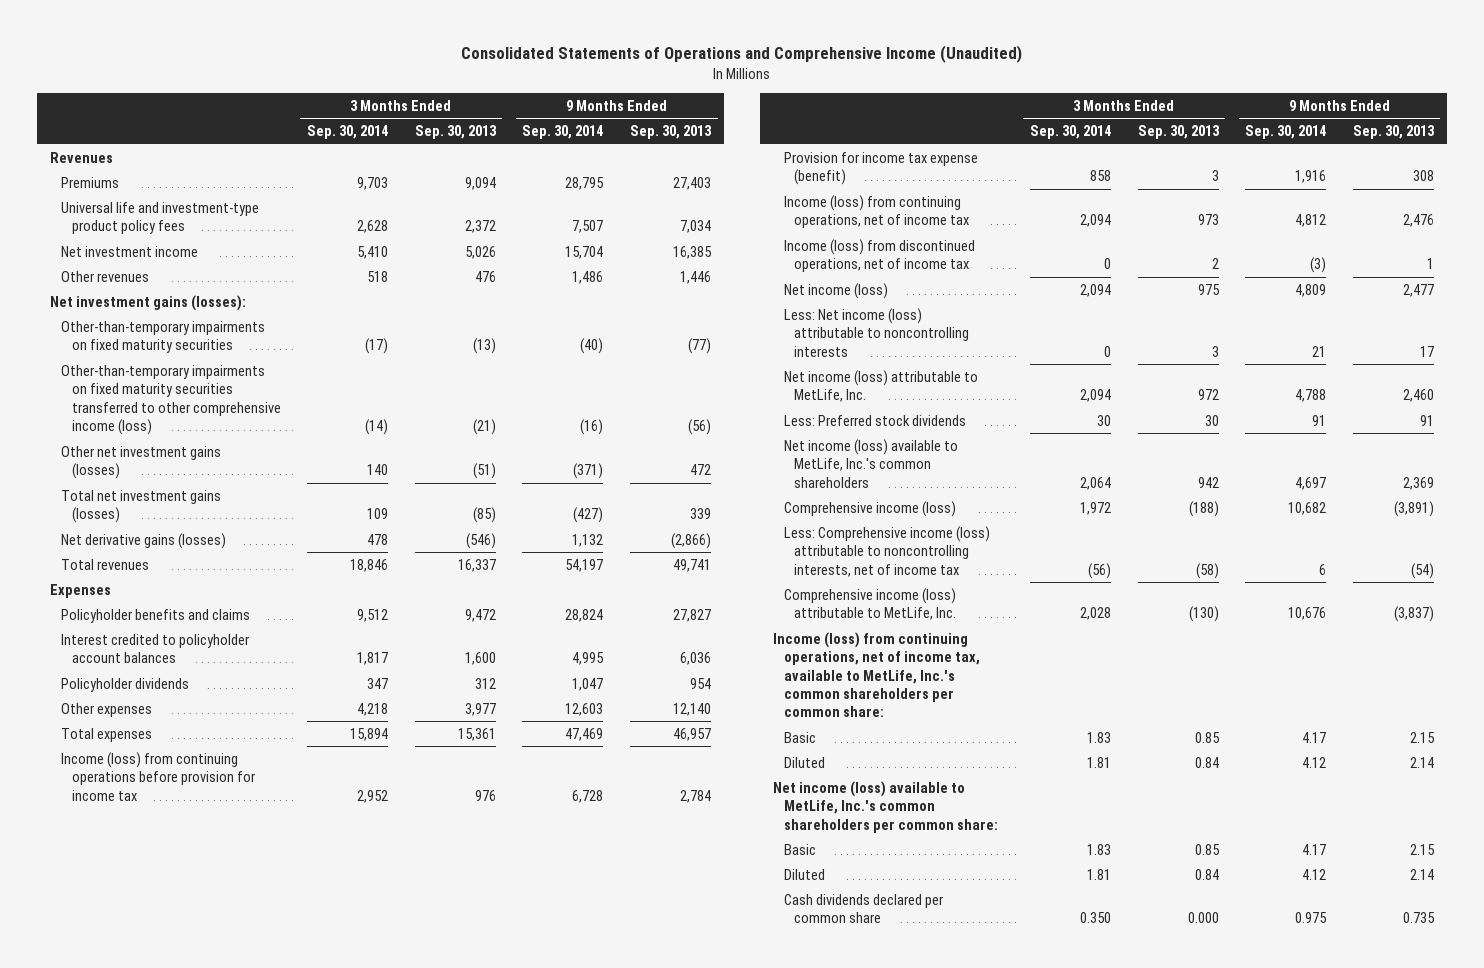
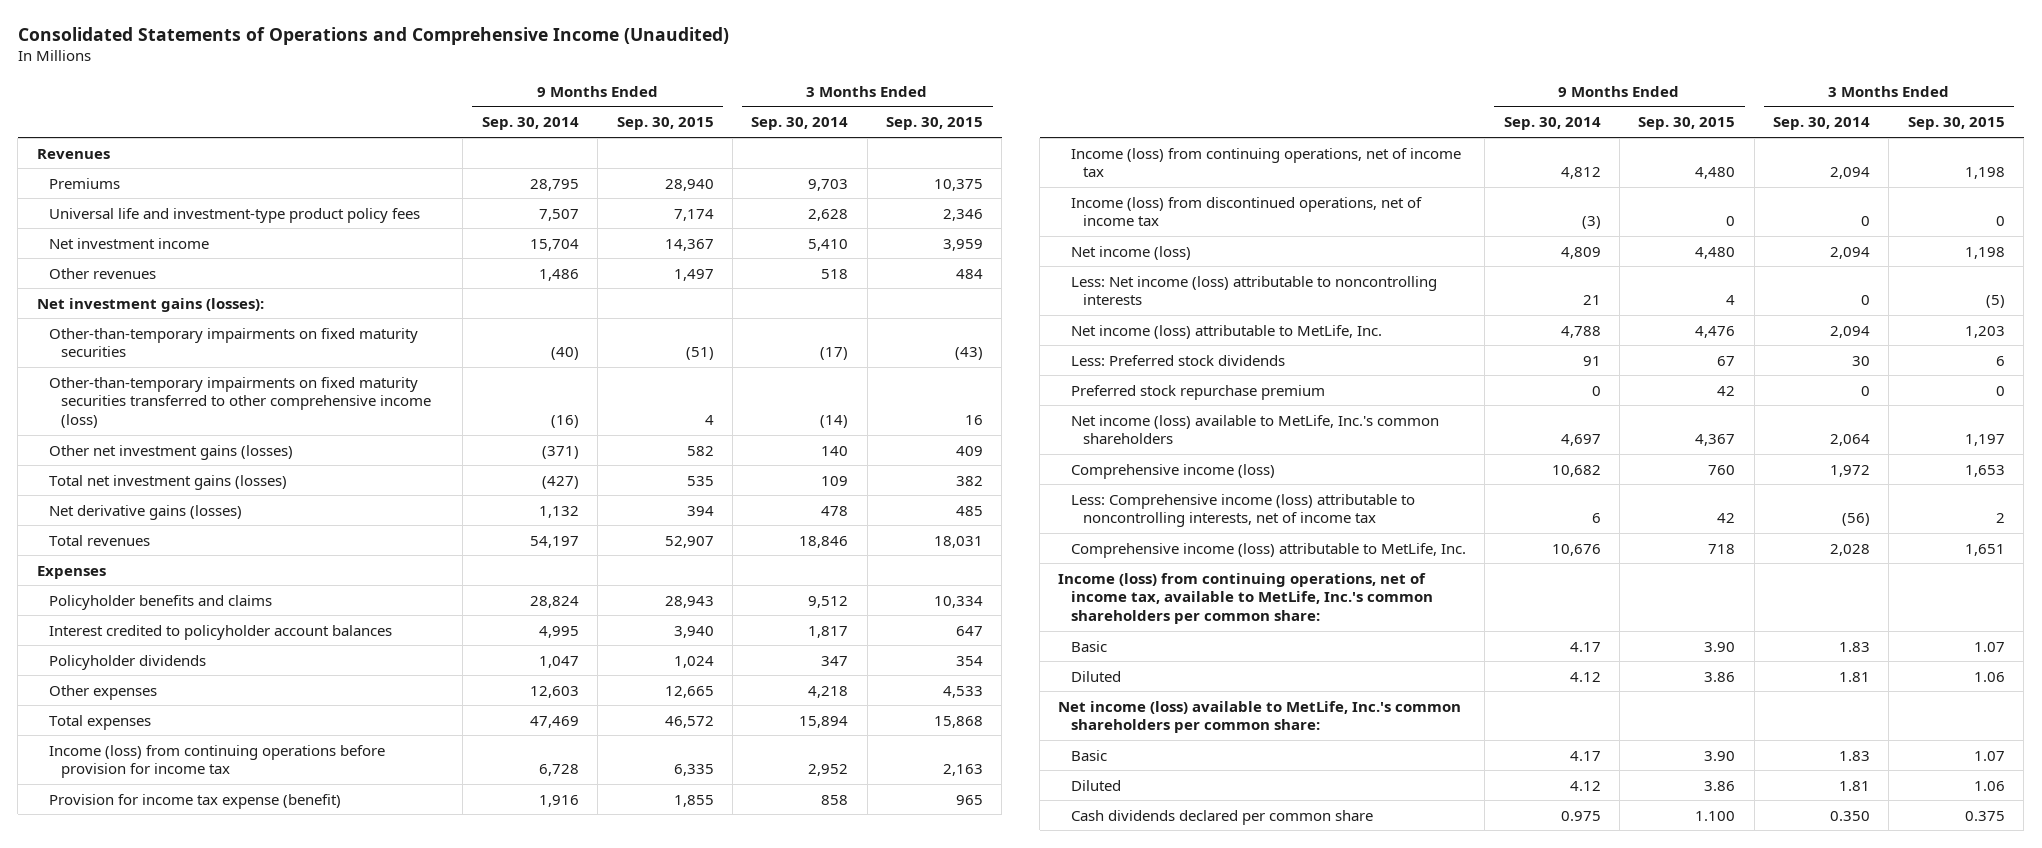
[414,125,497,140] Sep. 30, 2013 -> none
[629,125,712,140] Sep. 30, 2013 -> none
none -> [616,117,714,131] Sep. 30, 2015
none -> [886,117,984,131] Sep. 30, 2015
none -> [1070,384,1325,400] Preferred stock repurchase premium

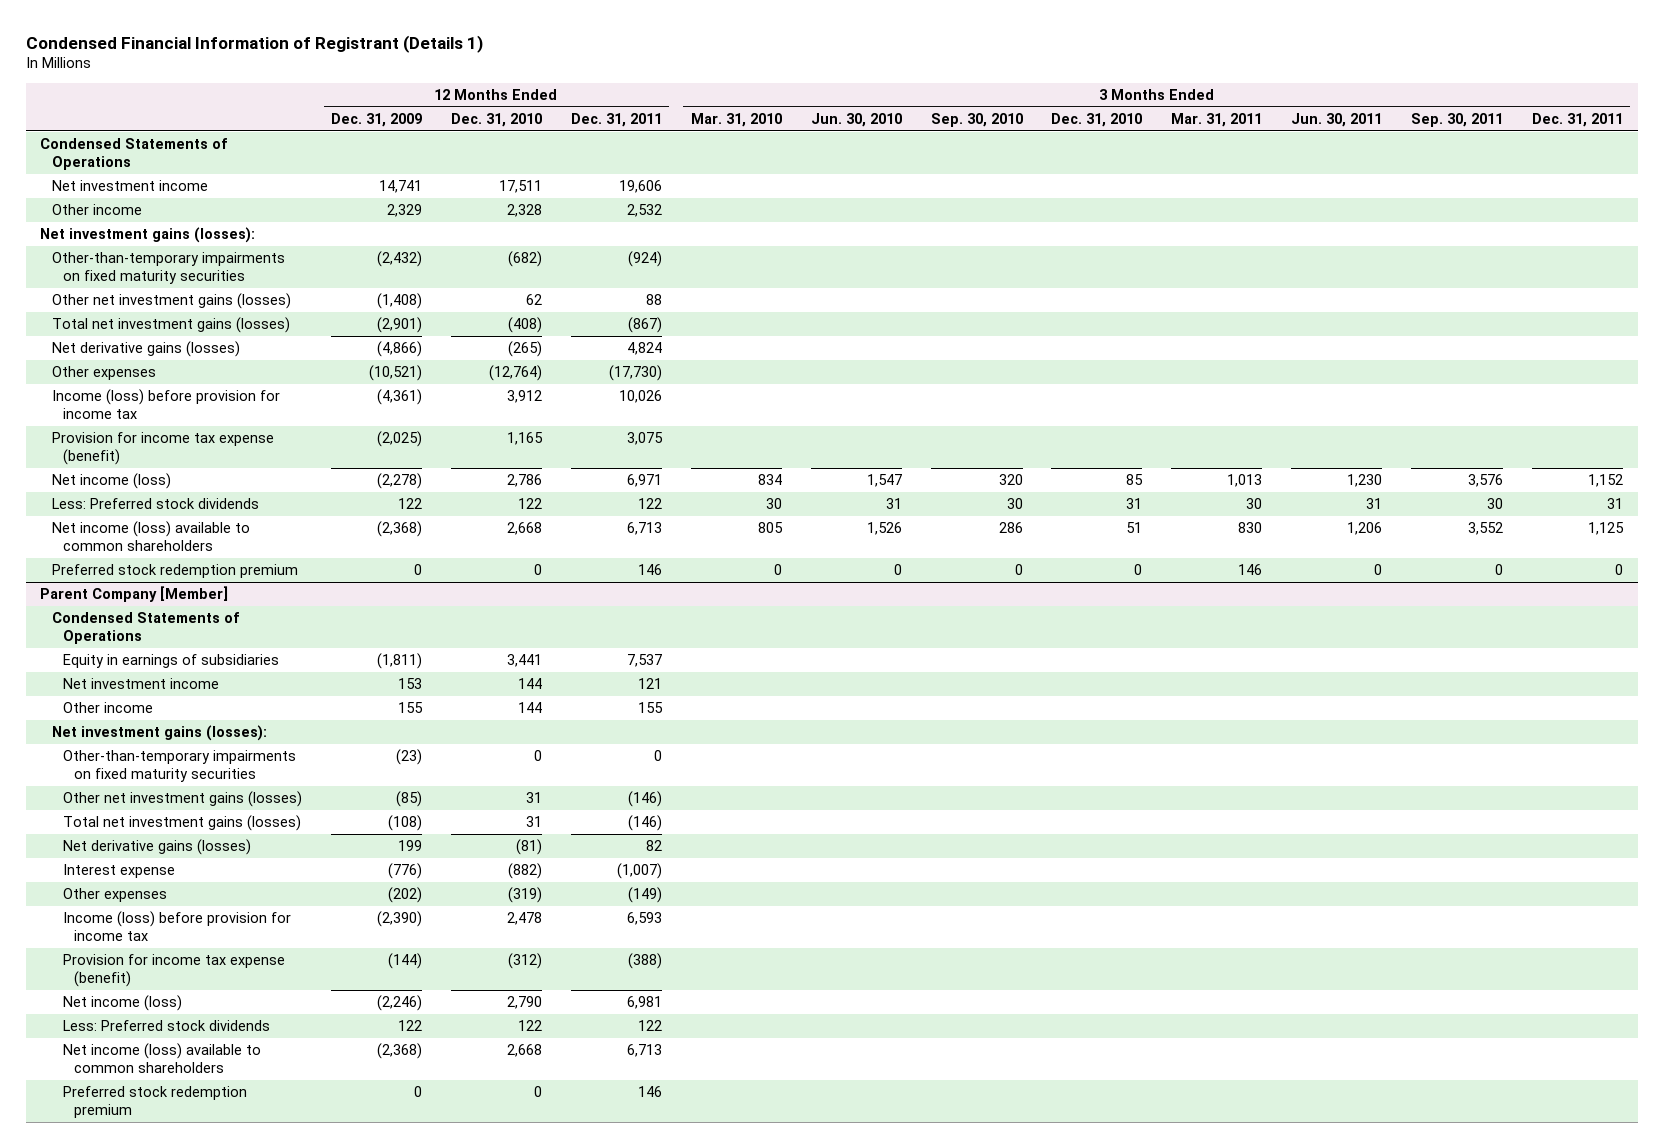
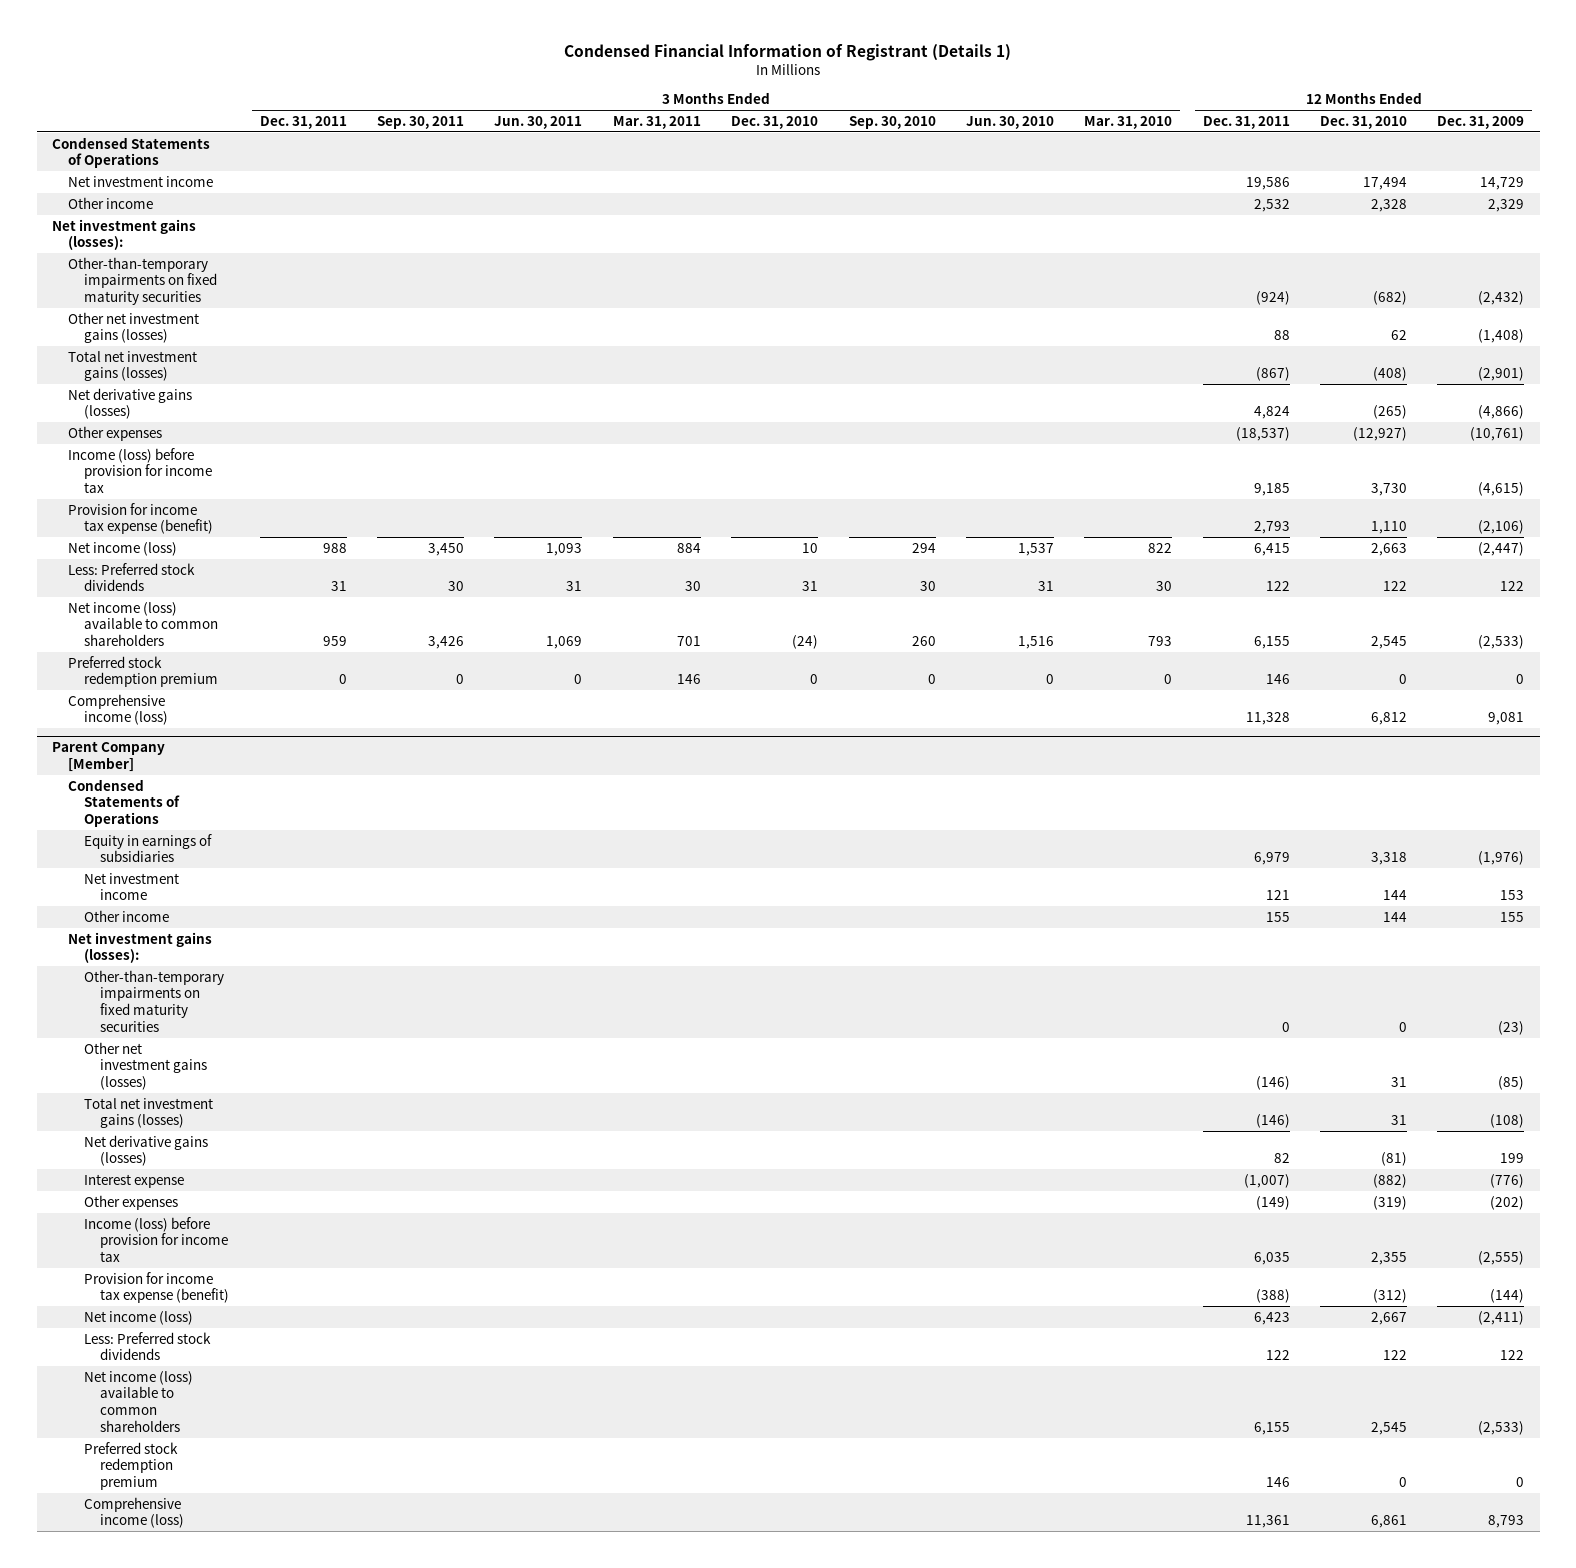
[378,180,422,194] 14,741 -> [1480,176,1525,190] 14,729
[498,180,542,194] 17,511 -> [1363,176,1408,190] 17,494
[618,180,662,194] 19,606 -> [1245,176,1290,190] 19,586
[368,365,422,382] (10,521) -> [1470,426,1525,441] (10,761)
[488,365,542,382] (12,764) -> [1353,426,1408,441] (12,927)
[608,365,662,382] (17,730) -> [1235,426,1290,441] (18,537)
[376,389,422,406] (4,361) -> [1478,482,1525,497] (4,615)
[506,390,542,404] 3,912 -> [1371,483,1408,497] 3,730
[618,390,662,404] 10,026 -> [1253,483,1290,497] 9,185
[376,431,422,448] (2,025) -> [1478,520,1525,535] (2,106)
[506,432,543,446] 1,165 -> [1371,521,1408,535] 1,110
[626,432,663,446] 3,075 -> [1253,521,1290,535] 2,793
[376,473,422,490] (2,278) -> [1478,541,1525,556] (2,447)
[506,474,542,488] 2,786 -> [1371,542,1408,556] 2,663
[626,474,662,488] 6,971 -> [1253,542,1290,556] 6,415
[757,474,782,486] 834 -> [1148,542,1173,553] 822
[866,474,902,488] 1,547 -> [1017,542,1054,556] 1,537
[998,474,1023,486] 320 -> [911,542,936,553] 294
[1126,474,1144,486] 85 -> [802,542,819,553] 10
[1227,474,1263,488] 1,013 -> [676,542,701,553] 884
[1347,474,1383,488] 1,230 -> [546,542,583,556] 1,093
[1468,474,1504,488] 3,576 -> [427,542,464,556] 3,450
[1588,474,1624,488] 1,152 -> [322,542,347,553] 988
[376,521,422,538] (2,368) -> [1478,635,1525,650] (2,533)
[506,522,542,536] 2,668 -> [1371,636,1408,650] 2,545
[626,522,662,536] 6,713 -> [1253,636,1290,650] 6,155
[757,522,783,534] 805 -> [1148,636,1173,647] 793
[866,522,902,536] 1,526 -> [1017,636,1054,650] 1,516
[998,522,1023,534] 286 -> [911,636,936,647] 260
[1126,522,1143,534] 51 -> [792,635,819,650] (24)
[1238,522,1263,534] 830 -> [676,636,701,647] 701
[1347,522,1383,536] 1,206 -> [546,636,583,650] 1,069
[1468,522,1504,536] 3,552 -> [427,636,464,650] 3,426
[1588,522,1625,536] 1,125 -> [322,636,347,647] 959
none -> [67,693,169,726] Comprehensive income (loss)
[376,653,422,670] (1,811) -> [1478,851,1525,866] (1,976)
[506,654,542,668] 3,441 -> [1371,852,1408,866] 3,318
[626,654,662,668] 7,537 -> [1253,852,1290,866] 6,979
[376,911,422,928] (2,390) -> [1478,1251,1525,1266] (2,555)
[506,912,542,926] 2,478 -> [1371,1252,1408,1266] 2,355
[626,912,662,926] 6,593 -> [1253,1252,1290,1266] 6,035
[376,995,422,1012] (2,246) -> [1478,1310,1525,1325] (2,411)
[506,996,542,1010] 2,790 -> [1371,1311,1408,1325] 2,667
[626,996,662,1010] 6,981 -> [1253,1311,1290,1325] 6,423
[376,1043,422,1060] (2,368) -> [1478,1421,1525,1436] (2,533)
[506,1044,542,1058] 2,668 -> [1371,1422,1408,1436] 2,545
[626,1044,662,1058] 6,713 -> [1253,1422,1290,1436] 6,155
none -> [84,1496,185,1529] Comprehensive income (loss)

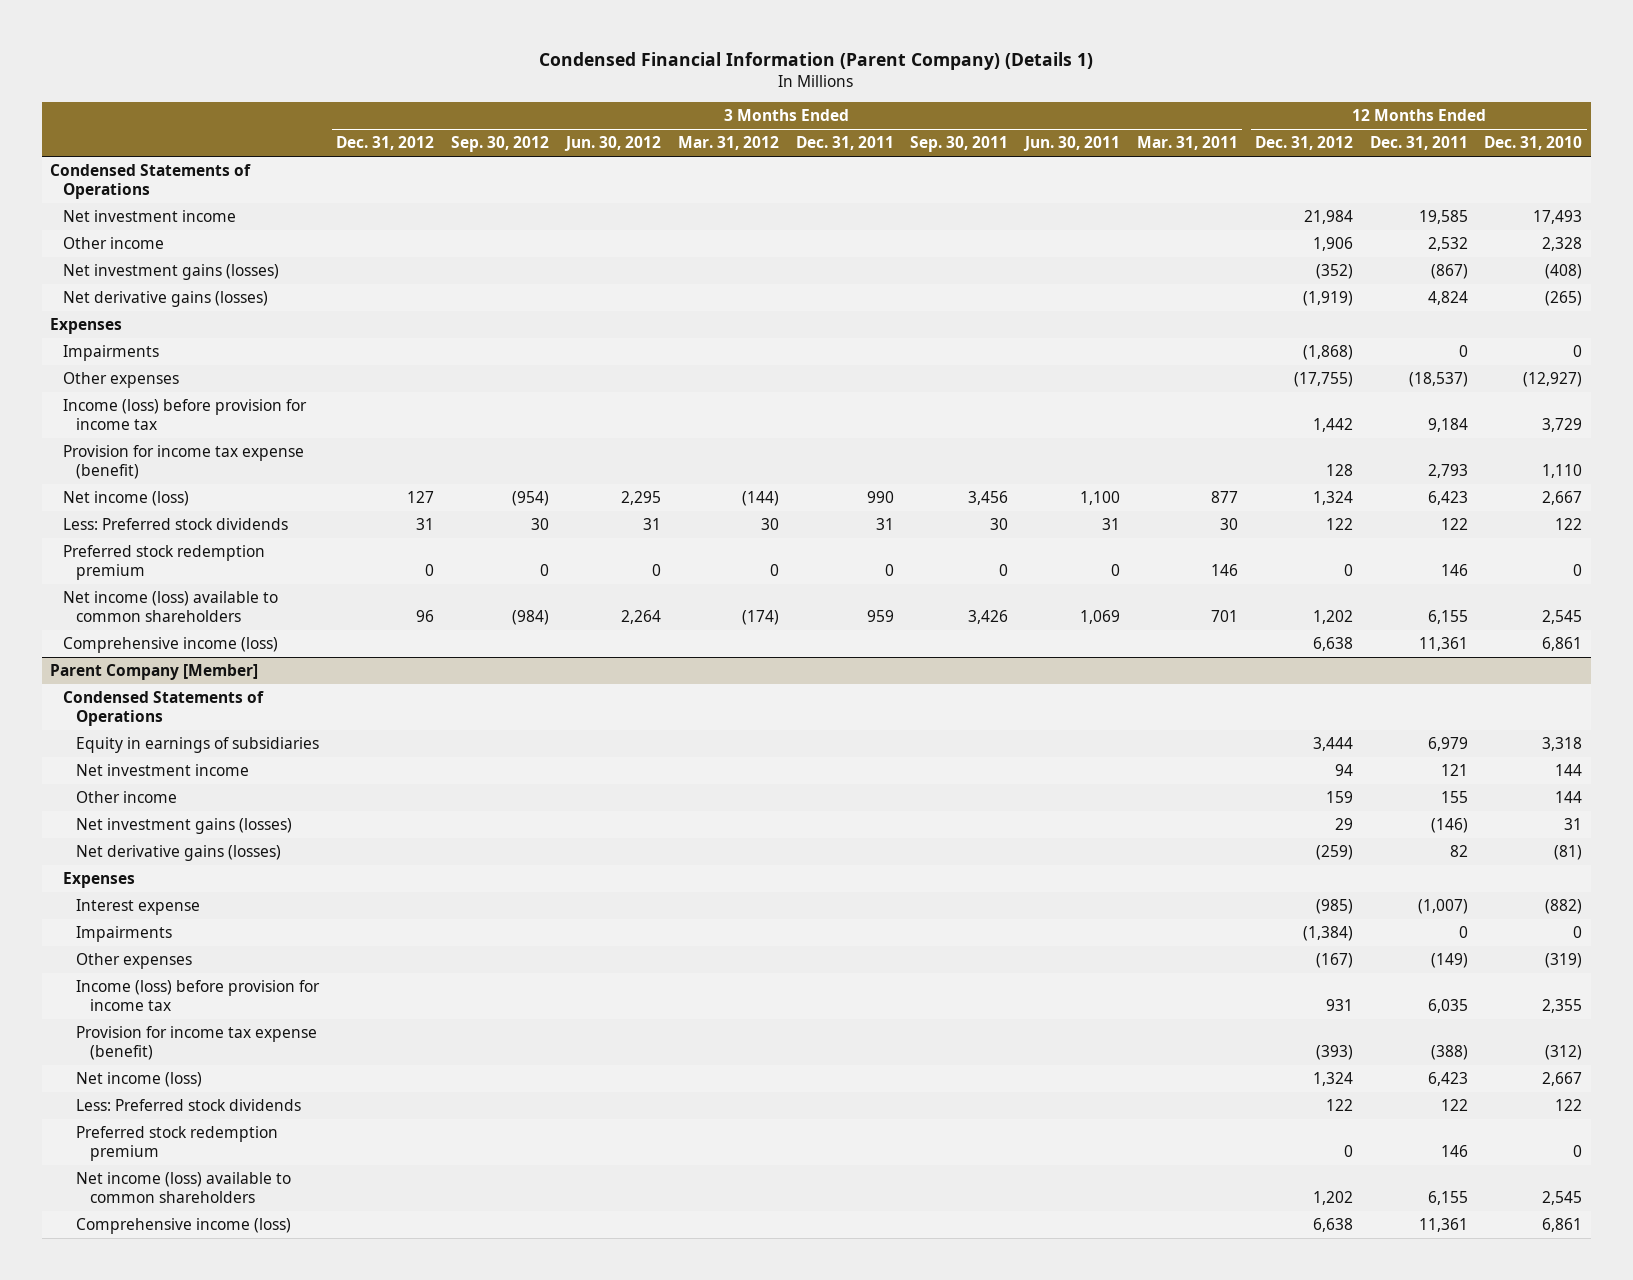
[564,44,1012,62] Condensed Financial Information of Registrant (Details 1) -> [539,51,1094,70] Condensed Financial Information (Parent Company) (Details 1)
[731,115,819,129] Dec. 31, 2010 -> none
[848,115,936,129] Sep. 30, 2010 -> none
[965,115,1054,129] Jun. 30, 2010 -> none
[1084,115,1173,129] Mar. 31, 2010 -> none
[1437,115,1525,129] Dec. 31, 2009 -> none
none -> [336,136,435,151] Dec. 31, 2012
none -> [451,136,550,153] Sep. 30, 2012
none -> [563,136,661,152] Jun. 30, 2012
none -> [677,136,779,151] Mar. 31, 2012
none -> [1254,136,1353,151] Dec. 31, 2012
[1245,176,1290,190] 19,586 -> [1418,210,1468,225] 19,585
[1363,176,1408,190] 17,494 -> [1533,210,1583,225] 17,493
[51,218,196,251] Net investment gains (losses): -> none
[67,256,218,306] Other-than-temporary impairments on fixed maturity securities -> none
[67,311,199,344] Other net investment gains (losses) -> none
[67,350,197,382] Total net investment gains (losses) -> [63,264,280,281] Net investment gains (losses)
none -> [50,318,123,335] Expenses
none -> [63,345,160,362] Impairments
[1253,483,1290,497] 9,185 -> [1427,417,1468,432] 9,184
[1371,483,1408,497] 3,730 -> [1542,417,1583,432] 3,729
[322,542,347,553] 988 -> [866,491,894,504] 990
[427,542,464,556] 3,450 -> [968,491,1009,506] 3,456
[546,542,583,556] 1,093 -> [1080,491,1121,506] 1,100
[676,542,701,553] 884 -> [1210,491,1238,504] 877
[1253,542,1290,556] 6,415 -> [1427,491,1468,506] 6,423
[1371,542,1408,556] 2,663 -> [1542,491,1583,506] 2,667
[67,601,219,647] Net income (loss) available to common shareholders -> [63,591,279,622] Net income (loss) available to common shareholders
[1245,712,1290,726] 11,328 -> [1418,637,1468,652] 11,361
[1371,712,1408,726] 6,812 -> [1542,637,1583,652] 6,861
[67,931,212,964] Net investment gains (losses): -> none
[84,969,225,1033] Other-than-temporary impairments on fixed maturity securities -> none
[84,1041,208,1091] Other net investment gains (losses) -> none
[84,1097,214,1129] Total net investment gains (losses) -> [76,818,293,835] Net investment gains (losses)
none -> [63,872,136,889] Expenses
none -> [76,926,173,943] Impairments
[84,1370,194,1433] Net income (loss) available to common shareholders -> [76,1172,292,1203] Net income (loss) available to common shareholders

